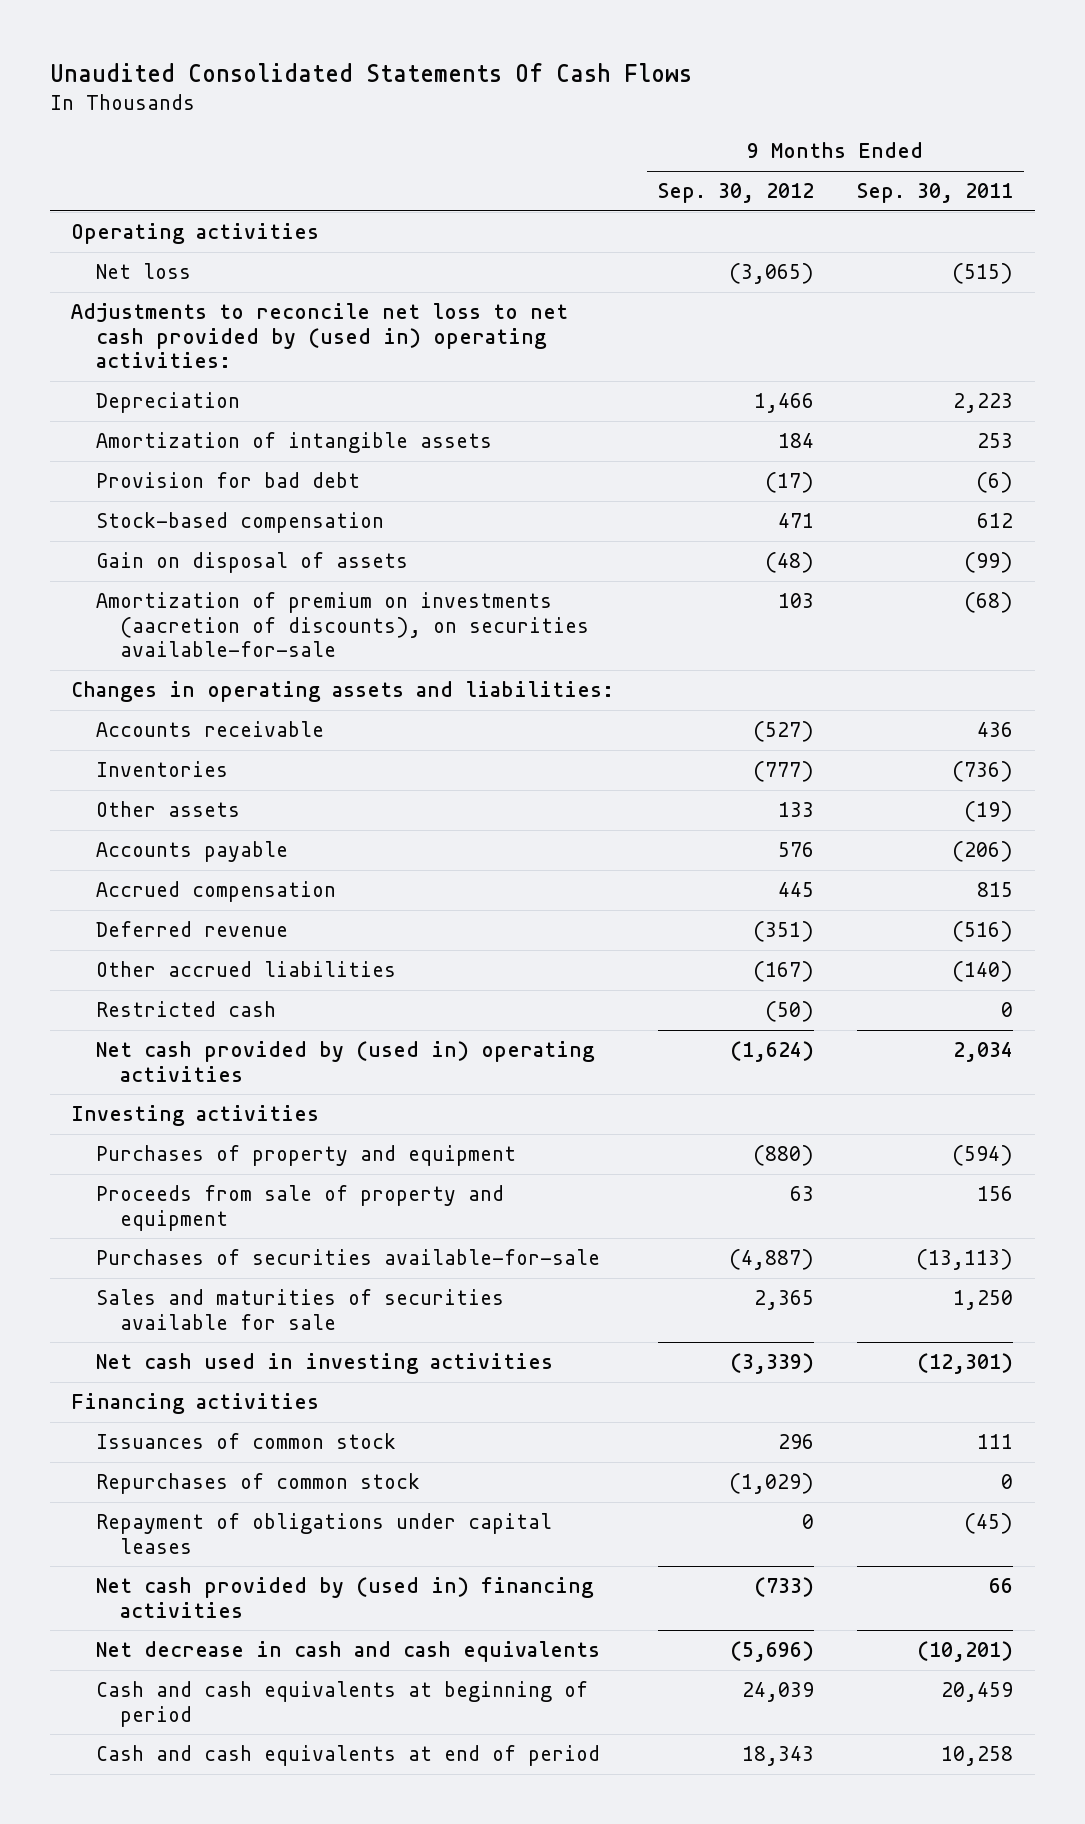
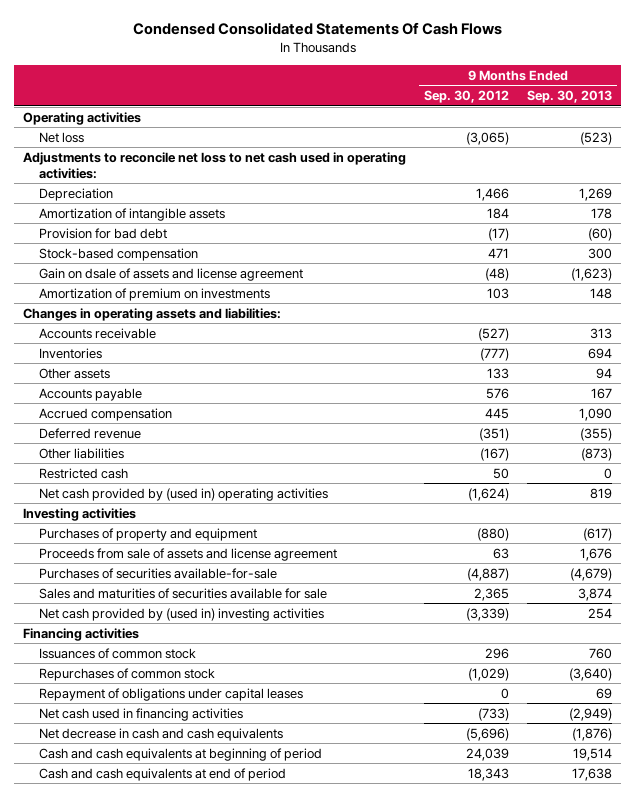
[49,63,692,83] Unaudited Consolidated Statements Of Cash Flows -> [132,22,502,36] Condensed Consolidated Statements Of Cash Flows
[857,183,1014,204] Sep. 30, 2011 -> none
none -> [527,90,613,104] Sep. 30, 2013
[71,303,569,369] Adjustments to reconcile net loss to net cash provided by (used in) operating activities: -> [22,151,406,179] Adjustments to reconcile net loss to net cash used in operating activities:
[95,552,408,574] Gain on disposal of assets -> [39,267,304,281] Gain on dsale of assets and license agreement
[95,592,589,658] Amortization of premium on investments (aacretion of discounts), on securities available-for-sale -> [39,287,271,301] Amortization of premium on investments
[95,961,396,978] Other accrued liabilities -> [39,447,125,459] Other liabilities
[764,1001,814,1023] (50) -> [493,467,510,479] 50
[95,1185,504,1231] Proceeds from sale of property and equipment -> [39,547,338,561] Proceeds from sale of assets and license agreement
[95,1353,553,1375] Net cash used in investing activities -> [39,607,325,621] Net cash provided by (used in) investing activities
[95,1577,594,1618] Net cash provided by (used in) financing activities -> [39,707,244,721] Net cash used in financing activities

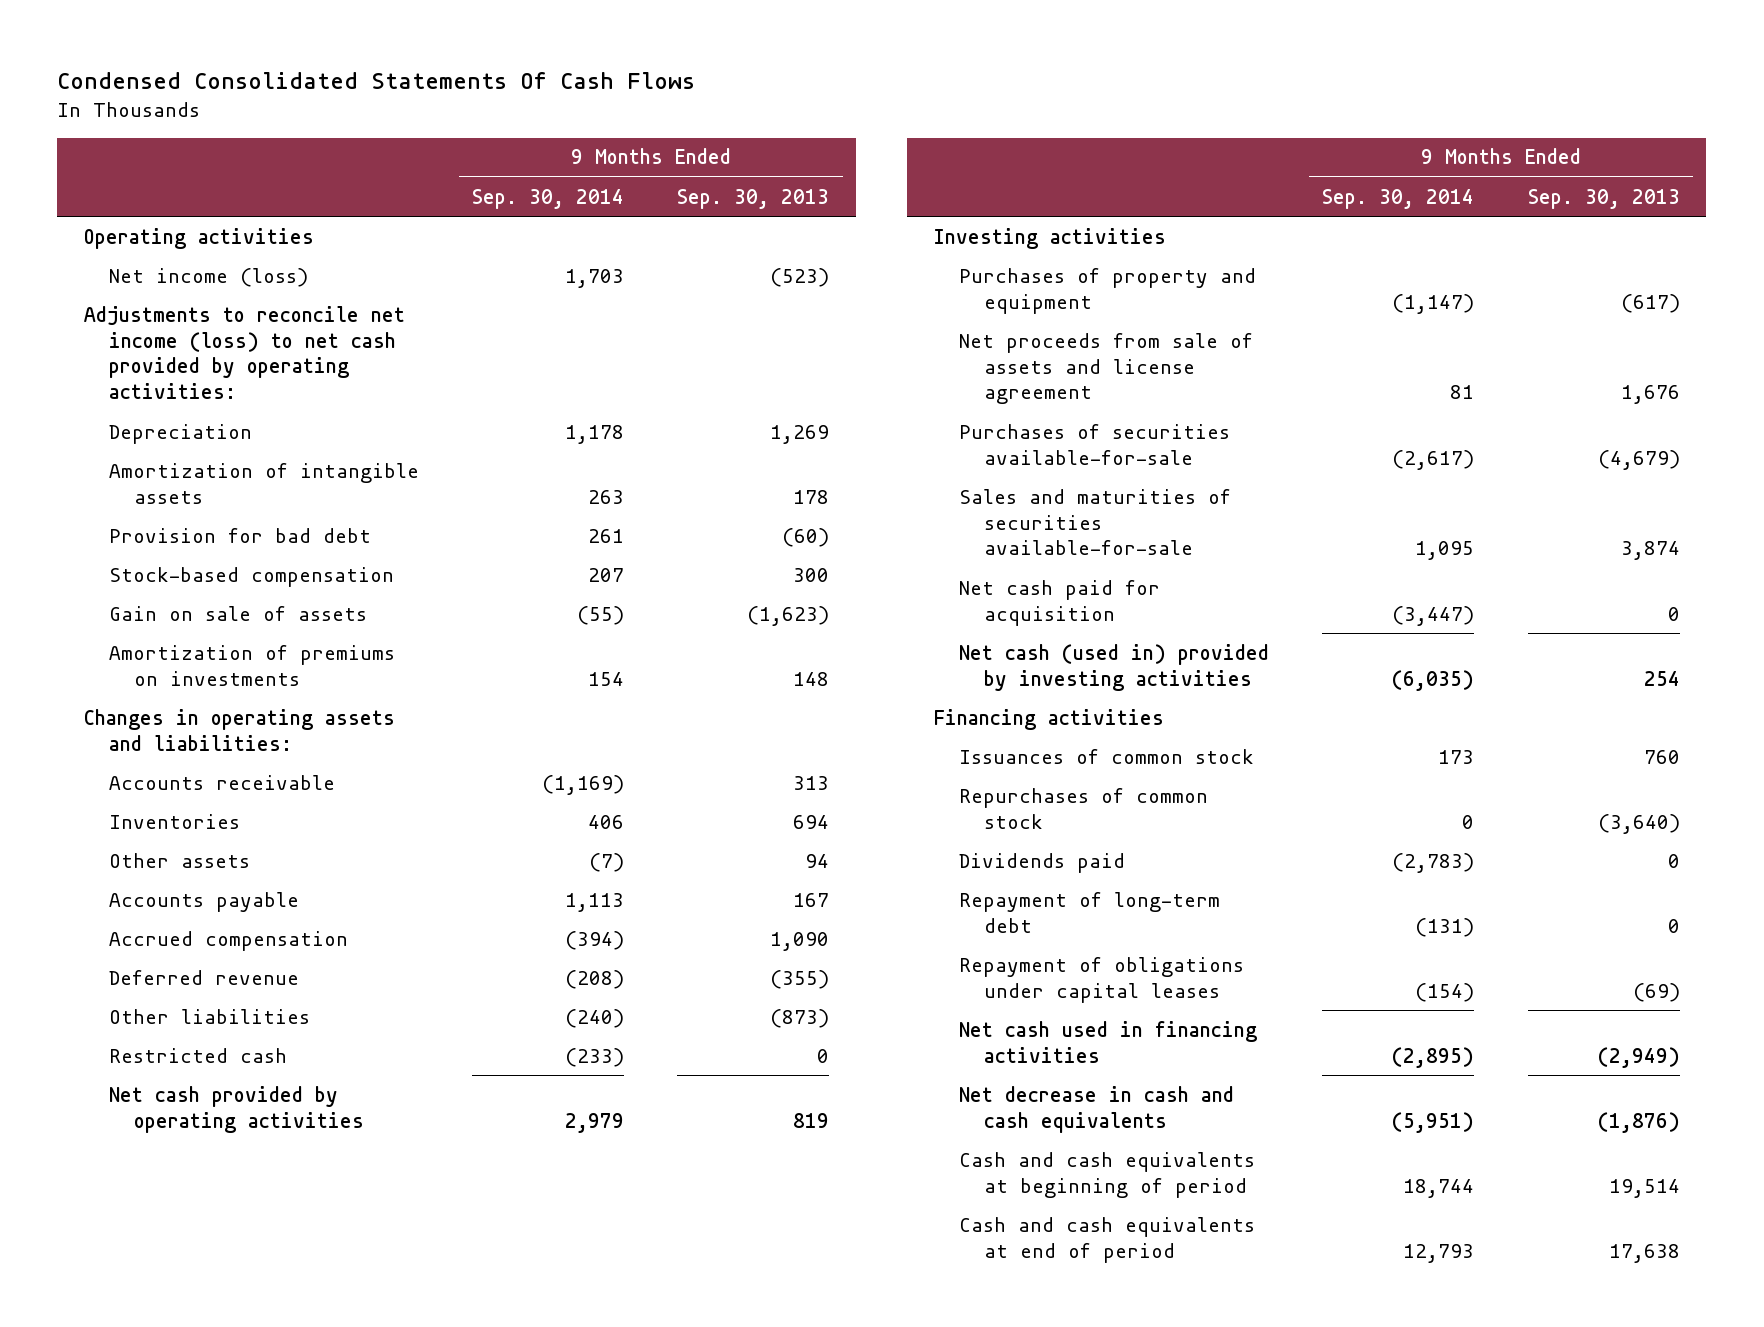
[424,90,510,104] Sep. 30, 2012 -> none
none -> [472,188,625,209] Sep. 30, 2014
[39,131,85,143] Net loss -> [109,267,309,287] Net income (loss)
[22,151,406,179] Adjustments to reconcile net loss to net cash used in operating activities: -> [83,305,405,400] Adjustments to reconcile net income (loss) to net cash provided by operating activities:
[39,267,304,281] Gain on dsale of assets and license agreement -> [109,605,368,621] Gain on sale of assets
[39,287,271,301] Amortization of premium on investments -> [109,644,396,686] Amortization of premiums on investments
[39,487,329,501] Net cash provided by (used in) operating activities -> [109,1085,365,1133] Net cash provided by operating activities
[39,547,338,561] Proceeds from sale of assets and license agreement -> [959,332,1254,405] Net proceeds from sale of assets and license agreement
[39,587,328,599] Sales and maturities of securities available for sale -> [959,488,1232,556] Sales and maturities of securities available-for-sale
none -> [959,579,1161,626] Net cash paid for acquisition
[39,607,325,621] Net cash provided by (used in) investing activities -> [959,643,1270,691] Net cash (used in) provided by investing activities
none -> [959,852,1126,873] Dividends paid
none -> [959,891,1221,933] Repayment of long-term debt
[596,687,613,699] 69 -> [1632,982,1680,1002] (69)

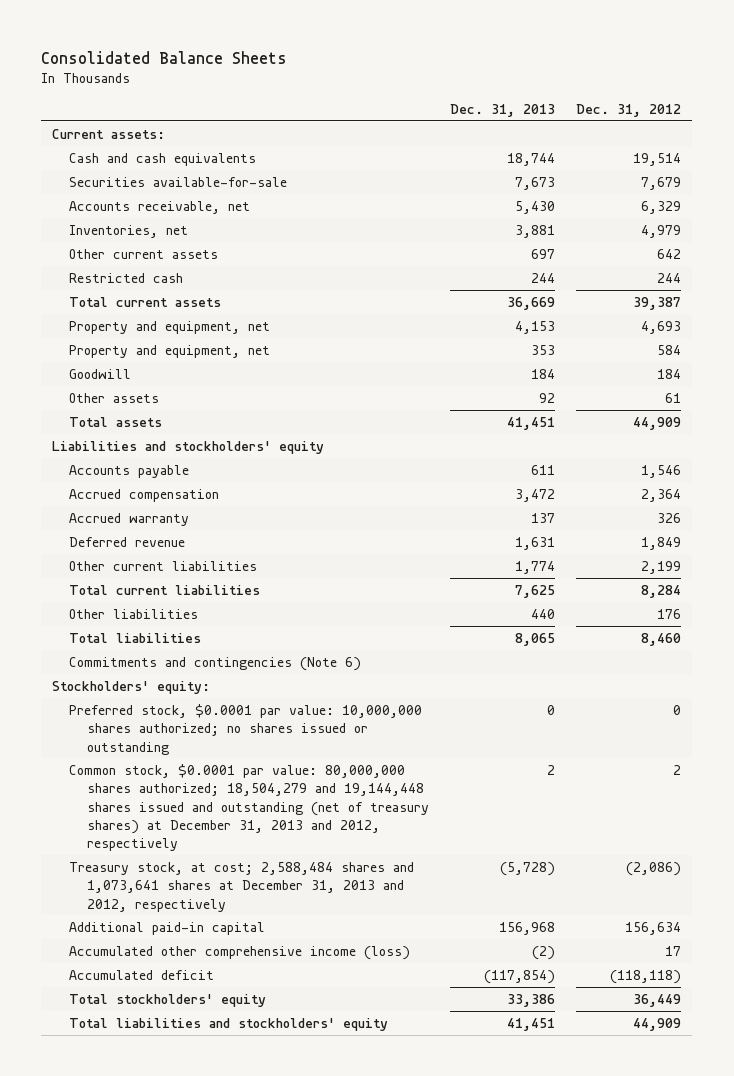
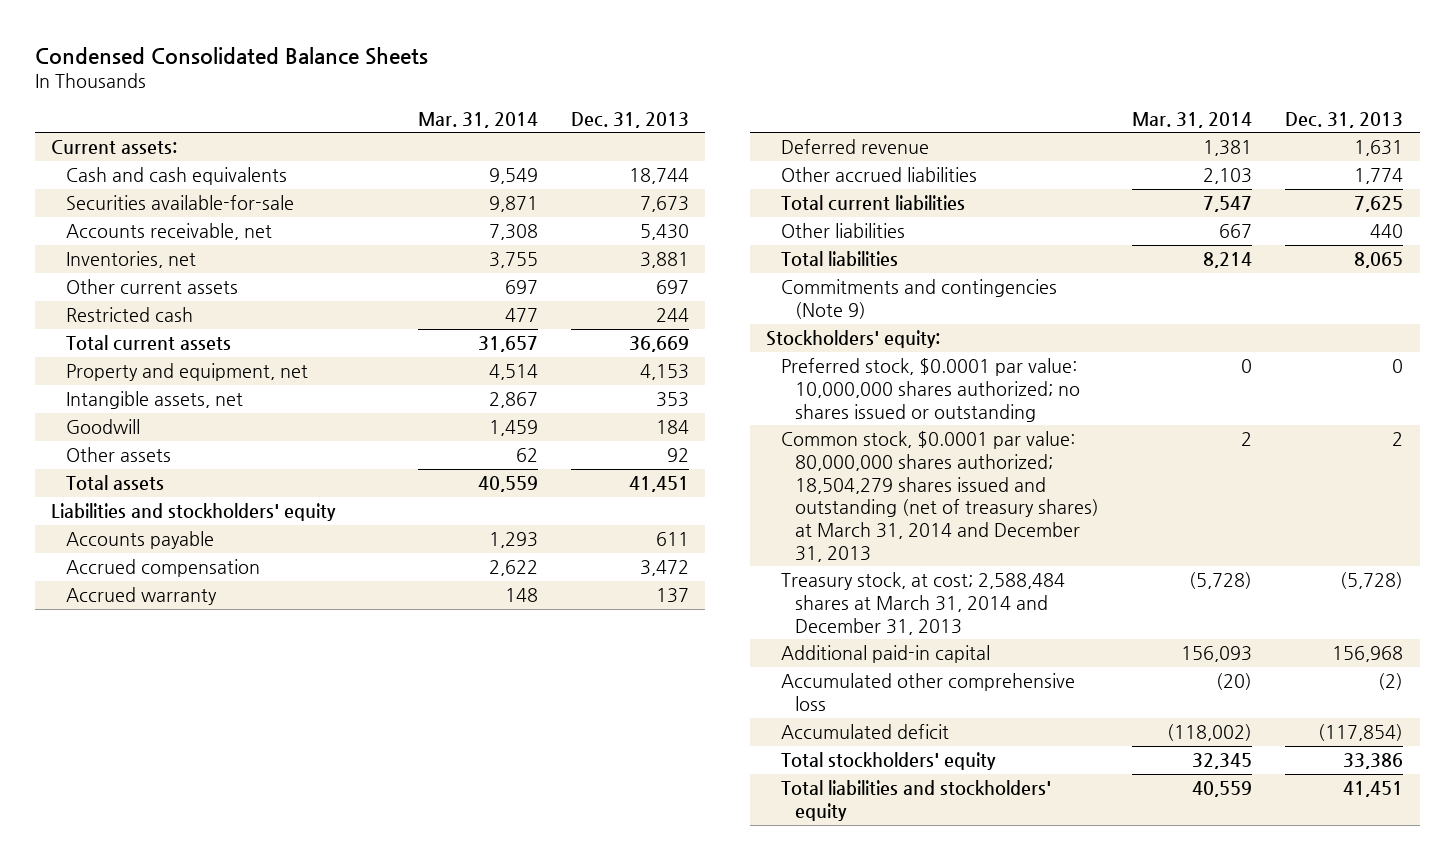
[41,50,288,64] Consolidated Balance Sheets -> [35,46,429,65] Condensed Consolidated Balance Sheets
[576,103,682,117] Dec. 31, 2012 -> none
none -> [417,111,538,128] Mar. 31, 2014
[69,344,271,358] Property and equipment, net -> [66,391,244,410] Intangible assets, net
[69,560,258,571] Other current liabilities -> [780,167,977,183] Other accrued liabilities
[69,656,362,671] Commitments and contingencies (Note 6) -> [780,279,1057,319] Commitments and contingencies (Note 9)
[69,763,429,852] Common stock, $0.0001 par value: 80,000,000 shares authorized; 18,504,279 and 19,144,448 shares issued and outstanding (net of treasury shares) at December 31, 2013 and 2012, respectively -> [780,431,1100,562] Common stock, $0.0001 par value: 80,000,000 shares authorized; 18,504,279 shares issued and outstanding (net of treasury shares) at March 31, 2014 and December 31, 2013
[69,861,415,912] Treasury stock, at cost; 2,588,484 shares and 1,073,641 shares at December 31, 2013 and 2012, respectively -> [780,572,1065,635] Treasury stock, at cost; 2,588,484 shares at March 31, 2014 and December 31, 2013
[69,945,411,960] Accumulated other comprehensive income (loss) -> [780,673,1075,711] Accumulated other comprehensive loss

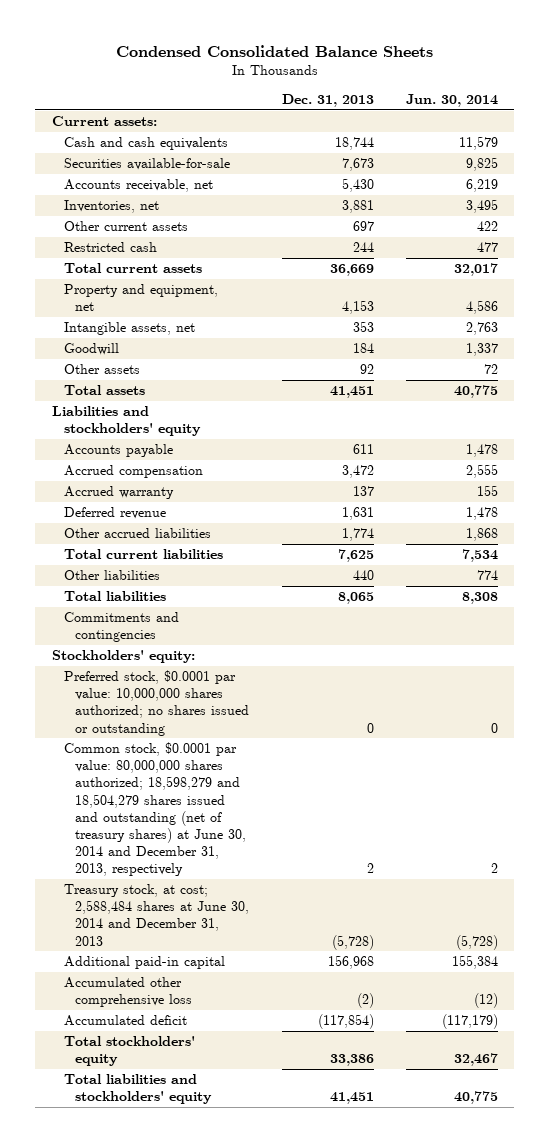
[417,111,538,128] Mar. 31, 2014 -> none
none -> [405,93,498,107] Jun. 30, 2014
[780,279,1057,319] Commitments and contingencies (Note 9) -> [63,612,179,643] Commitments and contingencies
[780,431,1100,562] Common stock, $0.0001 par value: 80,000,000 shares authorized; 18,504,279 shares issued and outstanding (net of treasury shares) at March 31, 2014 and December 31, 2013 -> [63,742,247,877] Common stock, $0.0001 par value: 80,000,000 shares authorized; 18,598,279 and 18,504,279 shares issued and outstanding (net of treasury shares) at June 30, 2014 and December 31, 2013, respectively
[780,572,1065,635] Treasury stock, at cost; 2,588,484 shares at March 31, 2014 and December 31, 2013 -> [63,884,250,946] Treasury stock, at cost; 2,588,484 shares at June 30, 2014 and December 31, 2013

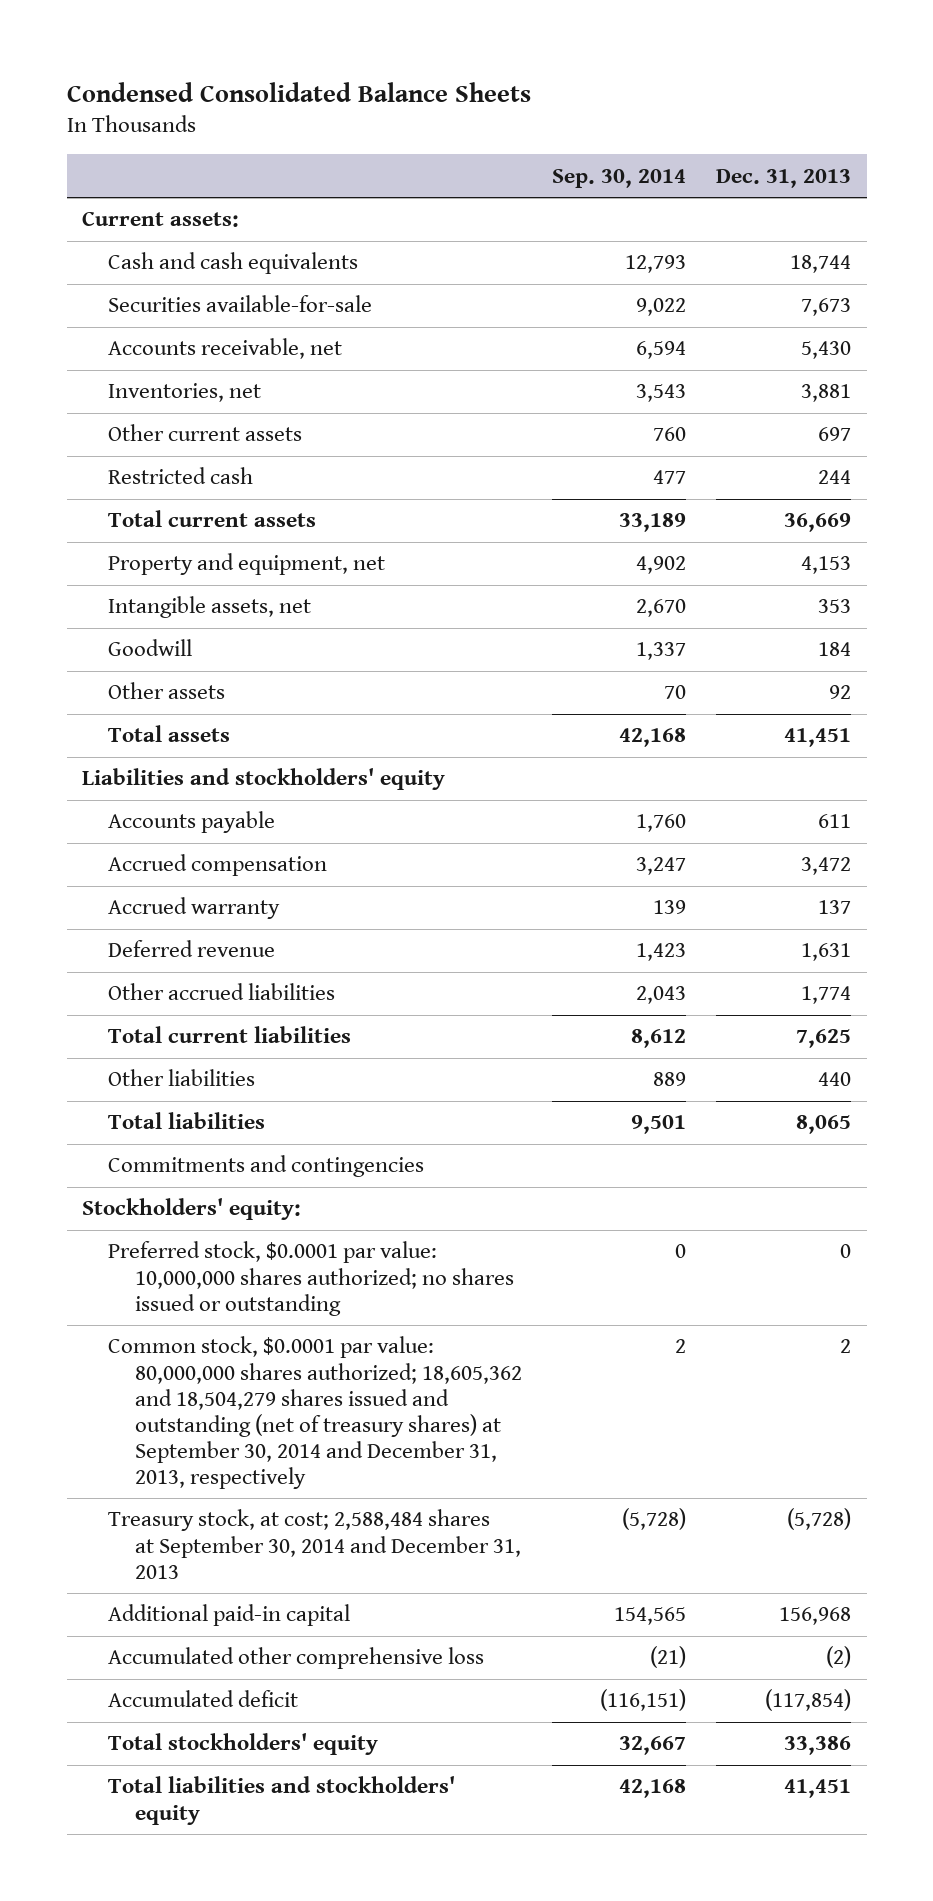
[405,93,498,107] Jun. 30, 2014 -> none
none -> [552,168,687,188] Sep. 30, 2014
[63,742,247,877] Common stock, $0.0001 par value: 80,000,000 shares authorized; 18,598,279 and 18,504,279 shares issued and outstanding (net of treasury shares) at June 30, 2014 and December 31, 2013, respectively -> [108,1336,522,1489] Common stock, $0.0001 par value: 80,000,000 shares authorized; 18,605,362 and 18,504,279 shares issued and outstanding (net of treasury shares) at September 30, 2014 and December 31, 2013, respectively
[63,884,250,946] Treasury stock, at cost; 2,588,484 shares at June 30, 2014 and December 31, 2013 -> [108,1509,521,1579] Treasury stock, at cost; 2,588,484 shares at September 30, 2014 and December 31, 2013

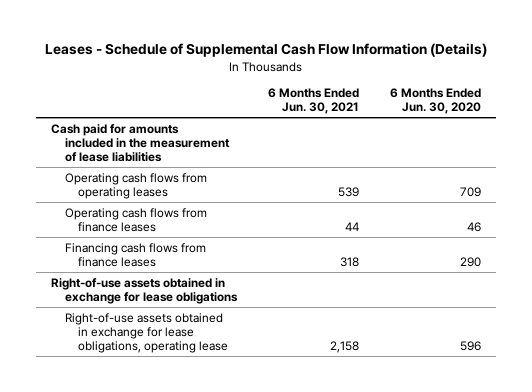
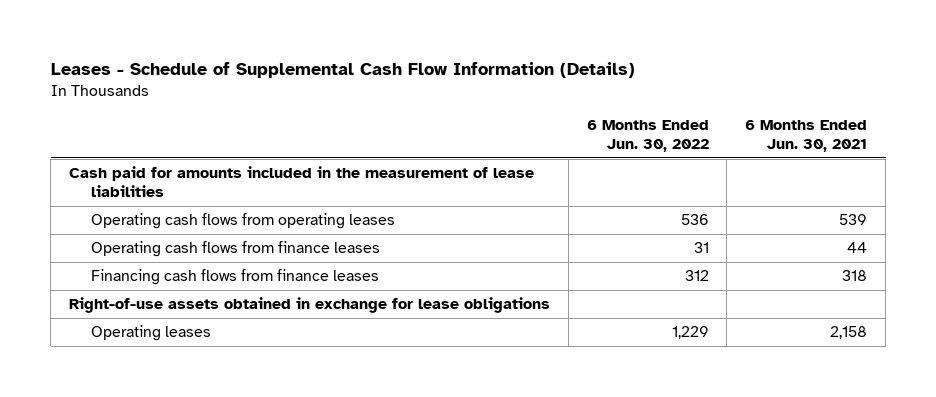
[389,88,481,115] 6 Months Ended Jun. 30, 2020 -> none
none -> [586,120,709,152] 6 Months Ended Jun. 30, 2022
[64,312,229,353] Right-of-use assets obtained in exchange for lease obligations, operating lease -> [90,325,211,342] Operating leases

